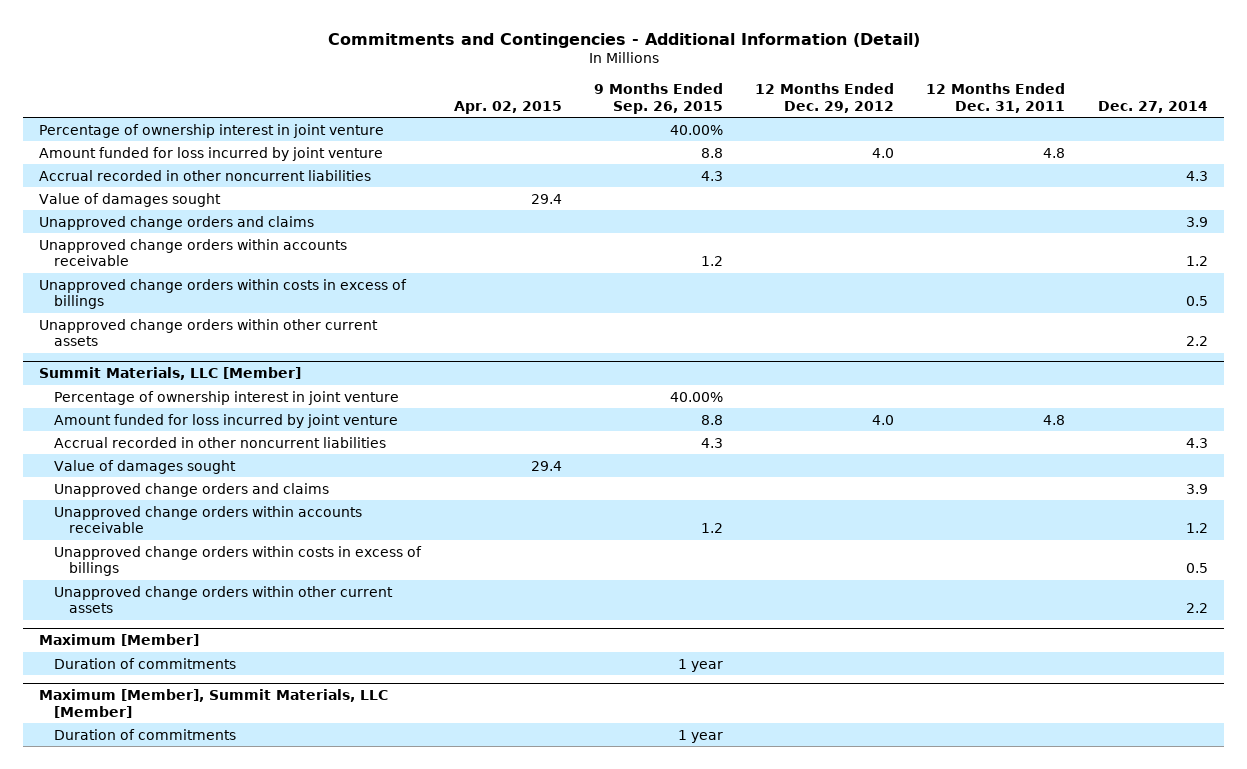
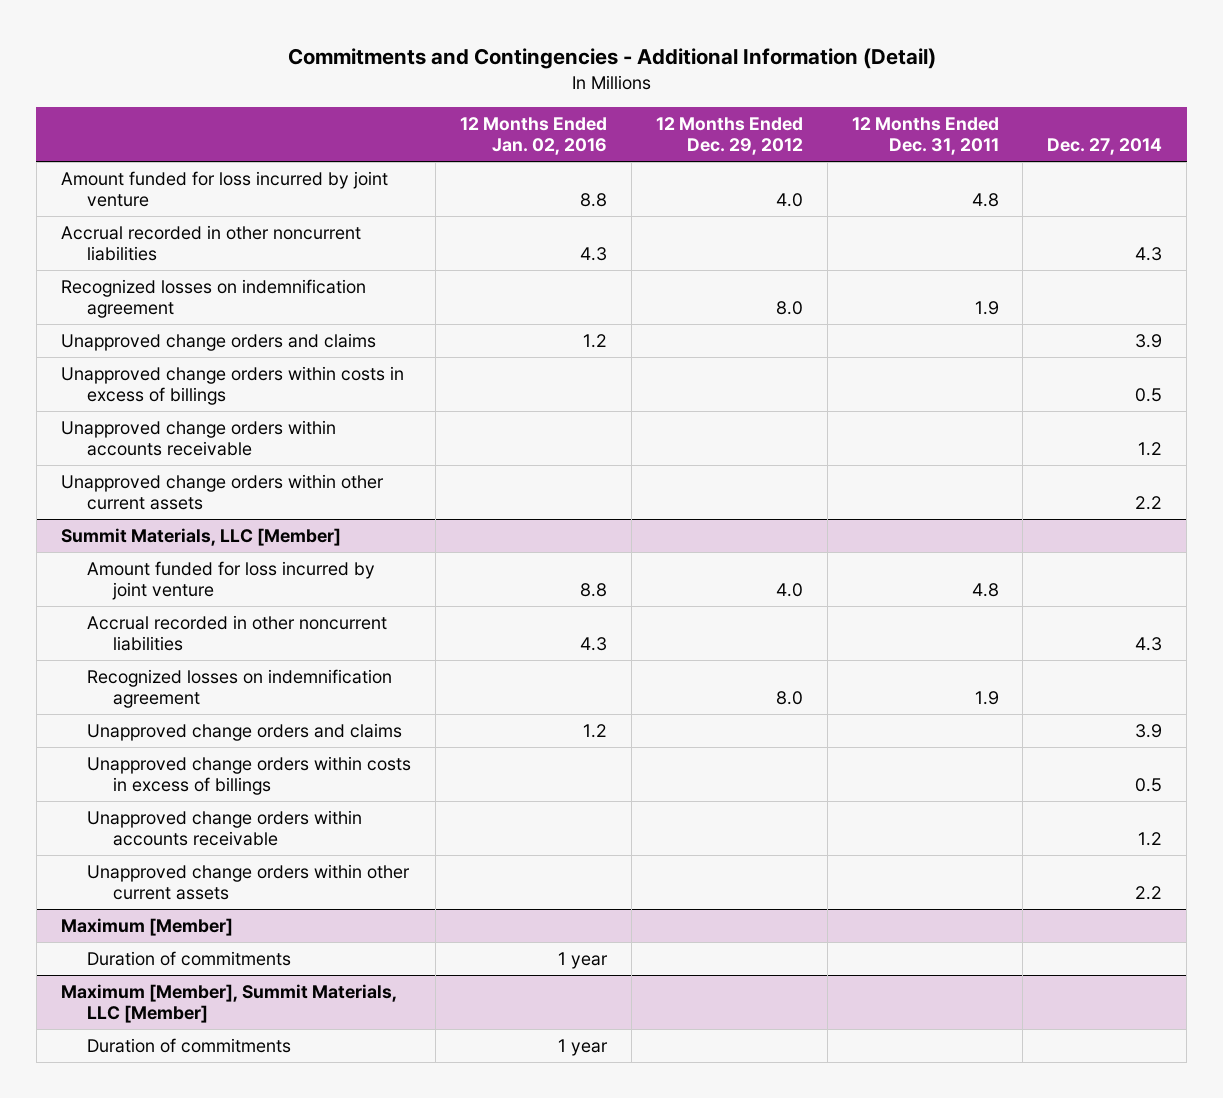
[453,100,562,114] Apr. 02, 2015 -> none
[593,83,723,114] 9 Months Ended Sep. 26, 2015 -> none
none -> [459,116,607,156] 12 Months Ended Jan. 02, 2016
[39,123,385,138] Percentage of ownership interest in joint venture -> none
[39,192,222,207] Value of damages sought -> none
none -> [60,278,366,319] Recognized losses on indemnification agreement
[39,238,348,267] Unapproved change orders within accounts receivable -> [60,419,336,457] Unapproved change orders within accounts receivable
[54,390,400,405] Percentage of ownership interest in joint venture -> none
[54,459,237,474] Value of damages sought -> none
none -> [86,668,392,709] Recognized losses on indemnification agreement
[54,505,363,534] Unapproved change orders within accounts receivable -> [86,809,362,847] Unapproved change orders within accounts receivable

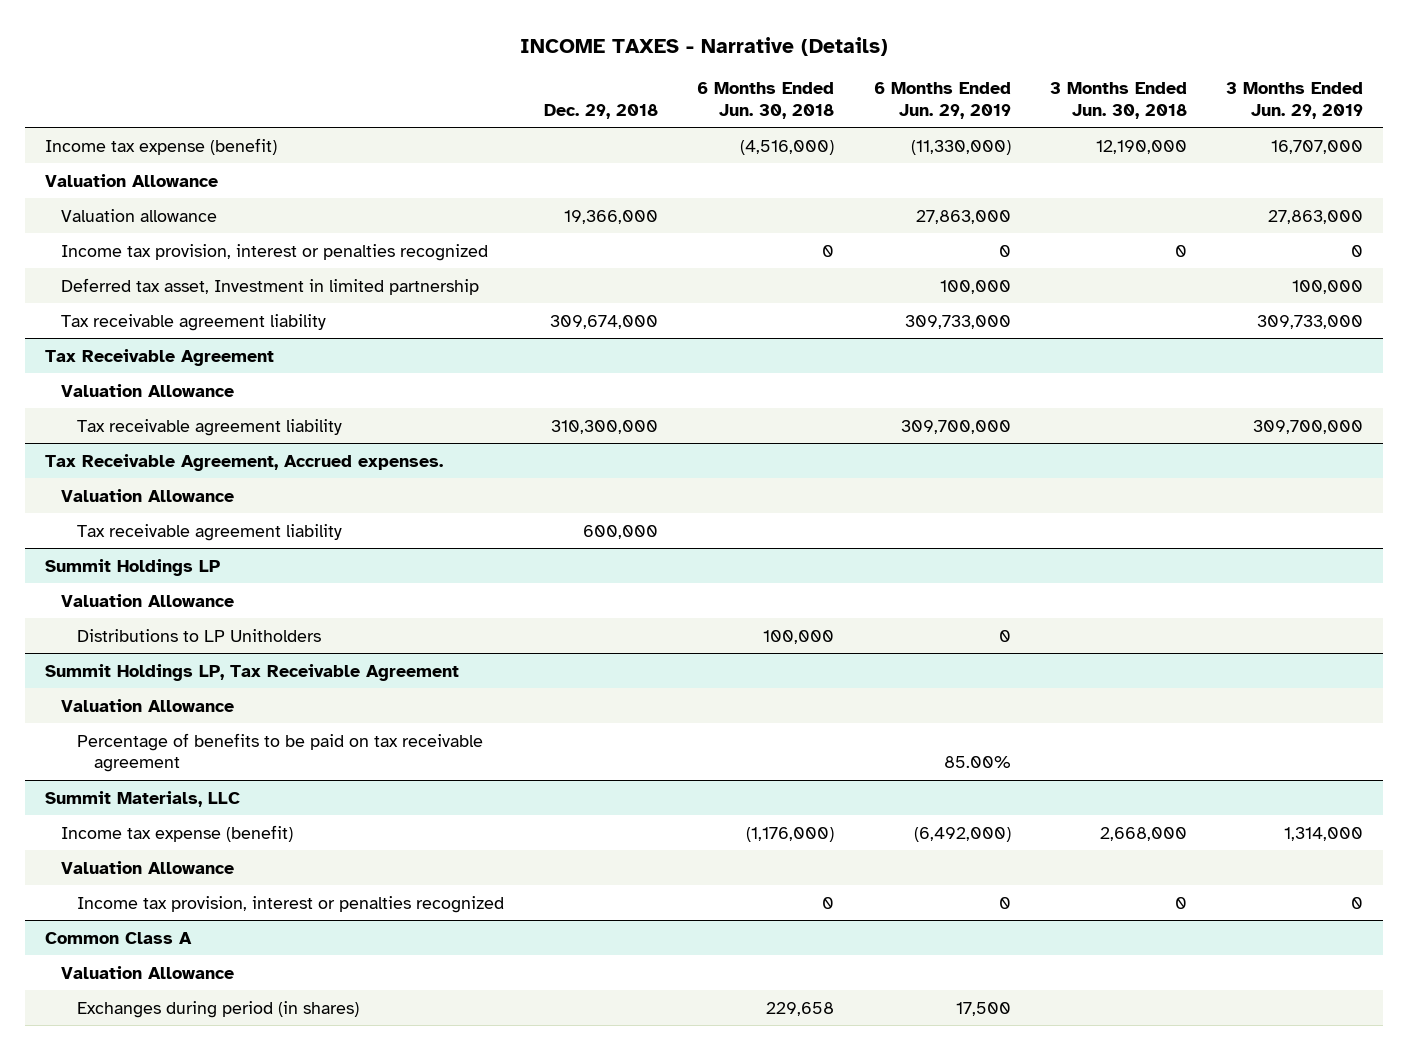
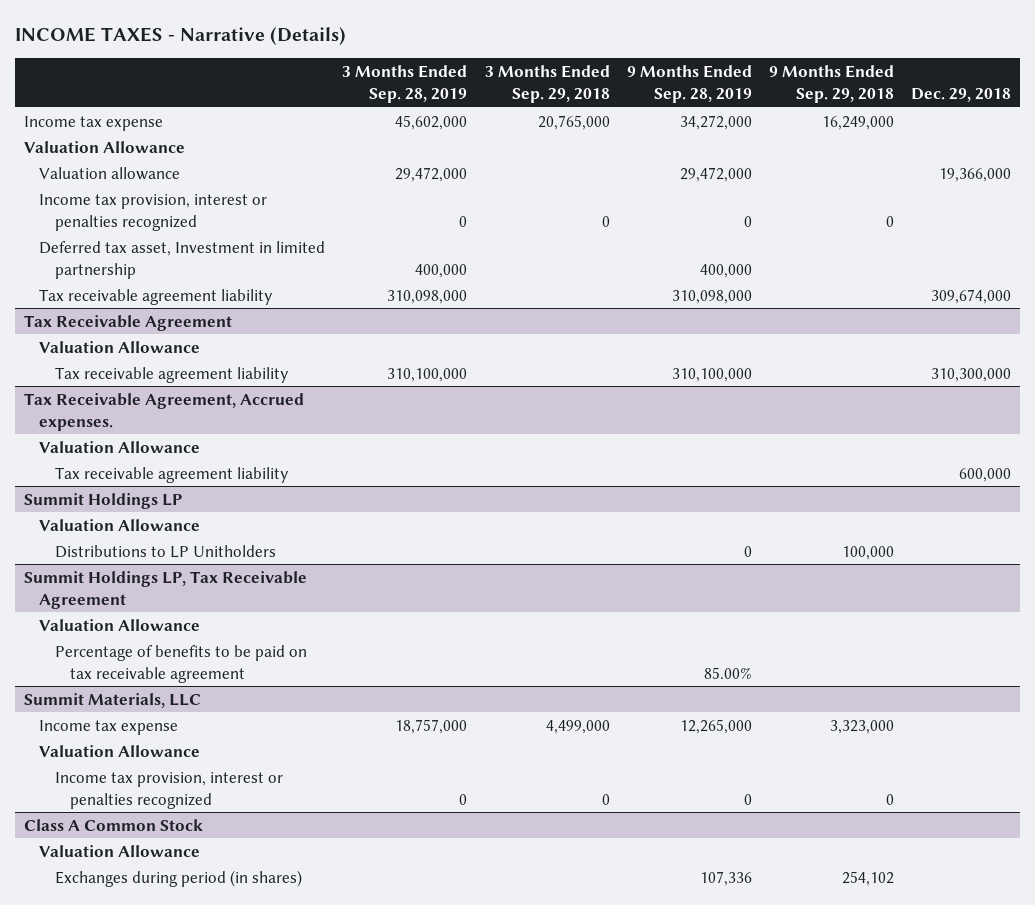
[697,82,835,120] 6 Months Ended Jun. 30, 2018 -> none
[873,82,1011,120] 6 Months Ended Jun. 29, 2019 -> none
[1050,82,1188,120] 3 Months Ended Jun. 30, 2018 -> none
[1226,82,1364,120] 3 Months Ended Jun. 29, 2019 -> none
none -> [342,64,468,103] 3 Months Ended Sep. 28, 2019
none -> [484,64,610,103] 3 Months Ended Sep. 29, 2018
none -> [626,64,752,103] 9 Months Ended Sep. 28, 2019
none -> [768,64,894,103] 9 Months Ended Sep. 29, 2018
[44,137,277,155] Income tax expense (benefit) -> [23,115,163,131] Income tax expense
[61,824,294,842] Income tax expense (benefit) -> [39,719,179,735] Income tax expense
[44,931,192,944] Common Class A -> [23,818,203,831] Class A Common Stock

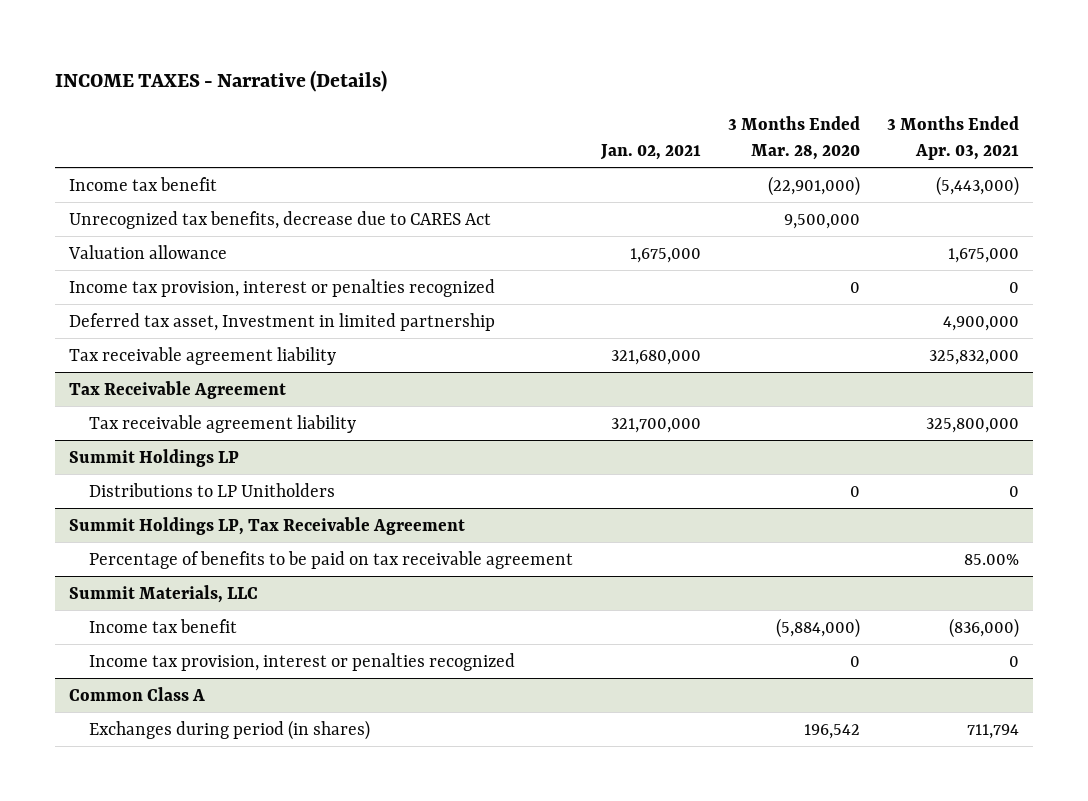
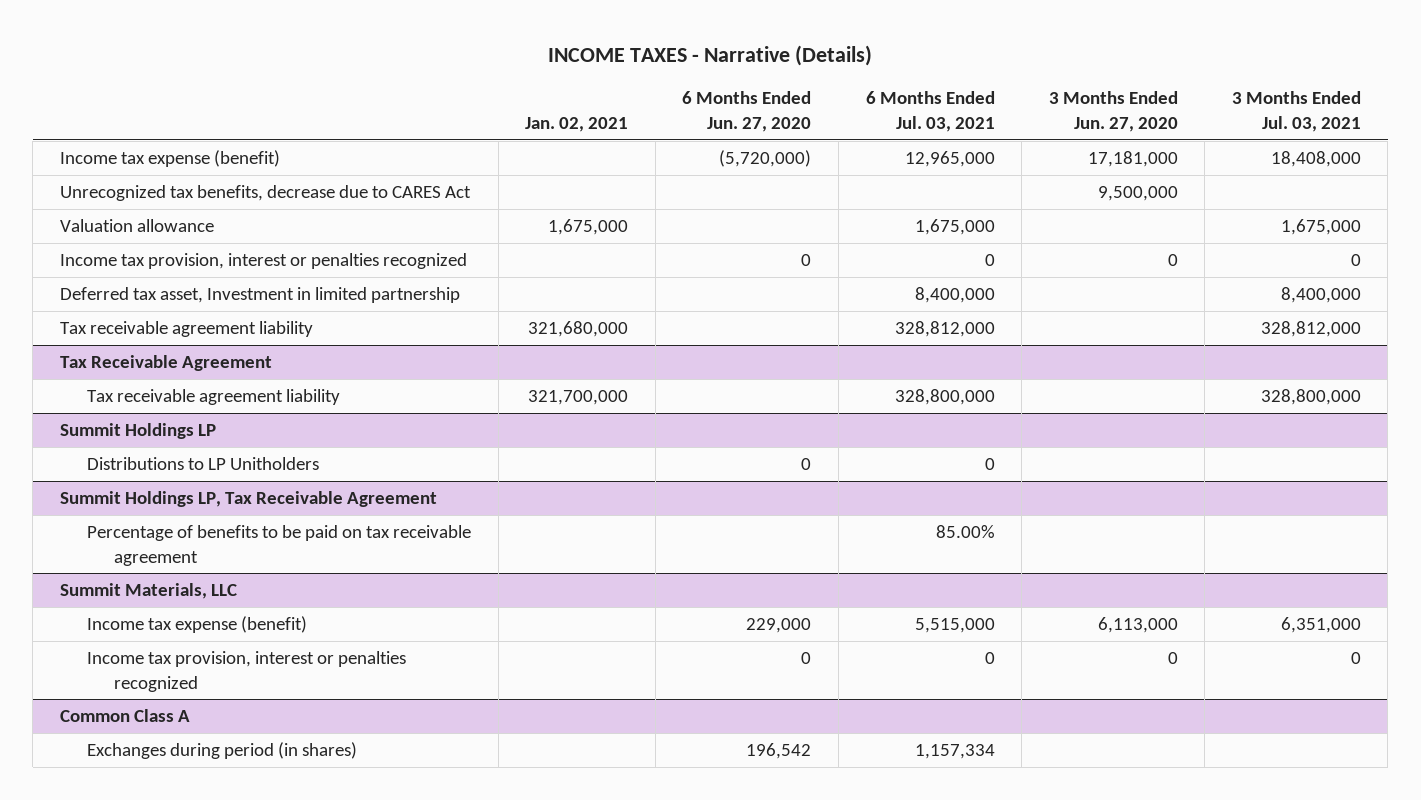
[728,115,861,160] 3 Months Ended Mar. 28, 2020 -> none
[887,115,1020,160] 3 Months Ended Apr. 03, 2021 -> none
none -> [682,91,812,132] 6 Months Ended Jun. 27, 2020
none -> [865,91,995,132] 6 Months Ended Jul. 03, 2021
none -> [1048,91,1178,132] 3 Months Ended Jun. 27, 2020
none -> [1231,91,1361,132] 3 Months Ended Jul. 03, 2021
[68,176,217,191] Income tax benefit -> [59,150,280,168] Income tax expense (benefit)
[89,618,238,633] Income tax benefit -> [87,616,308,634] Income tax expense (benefit)

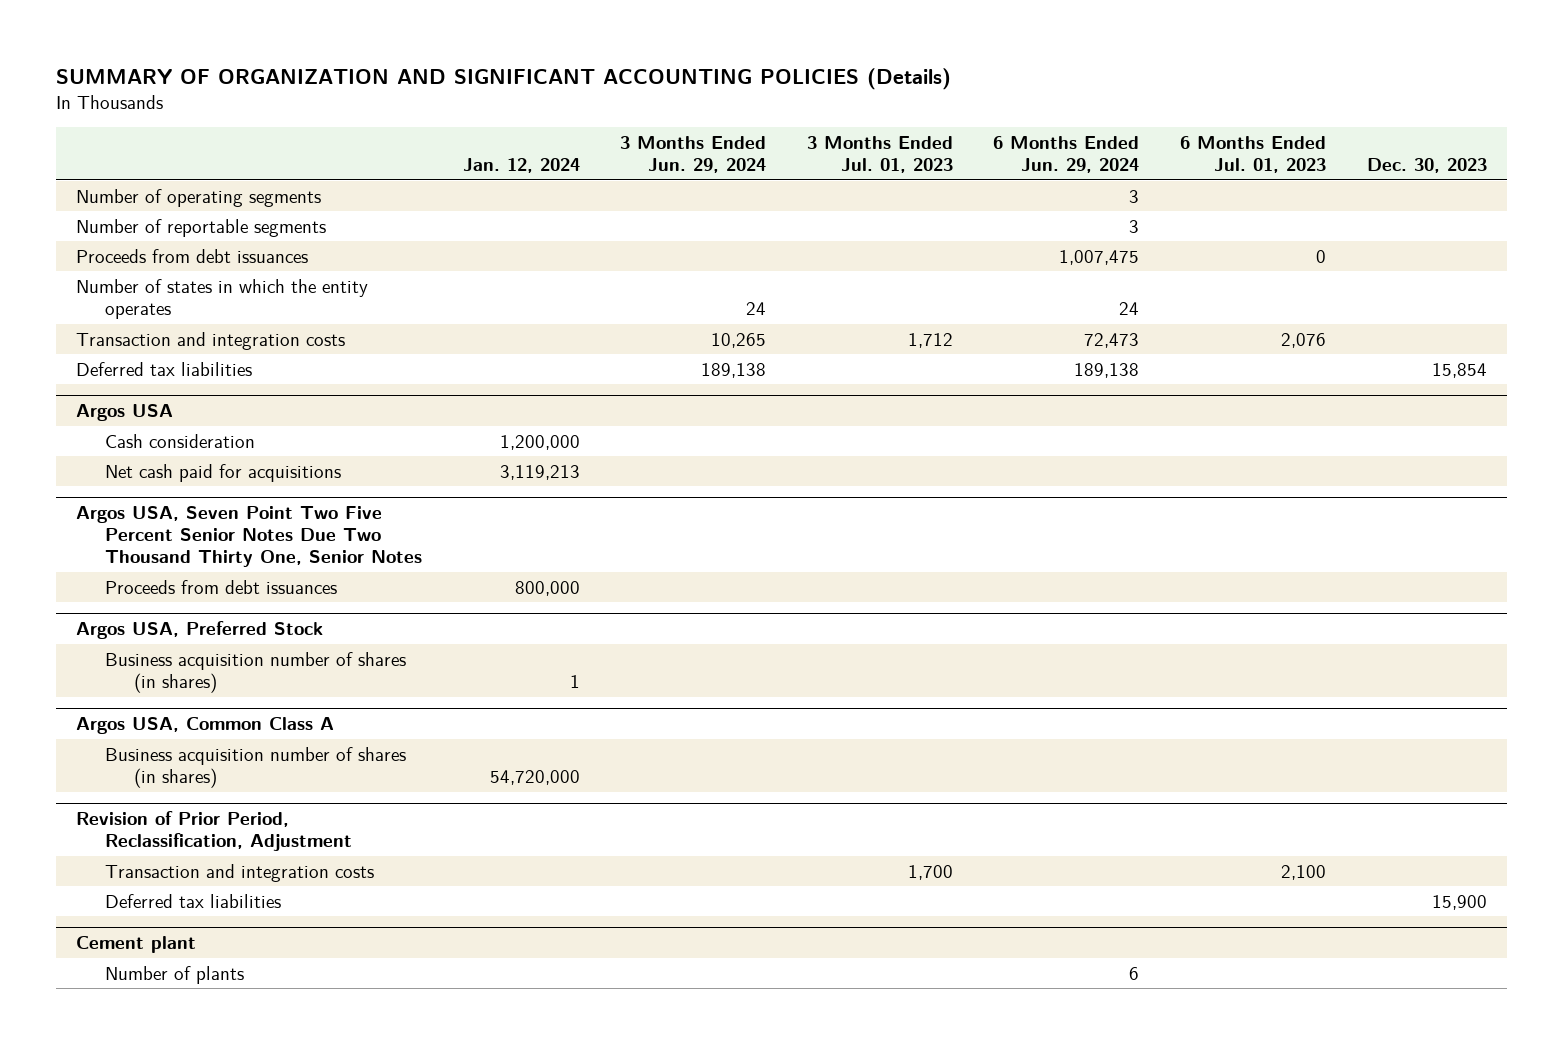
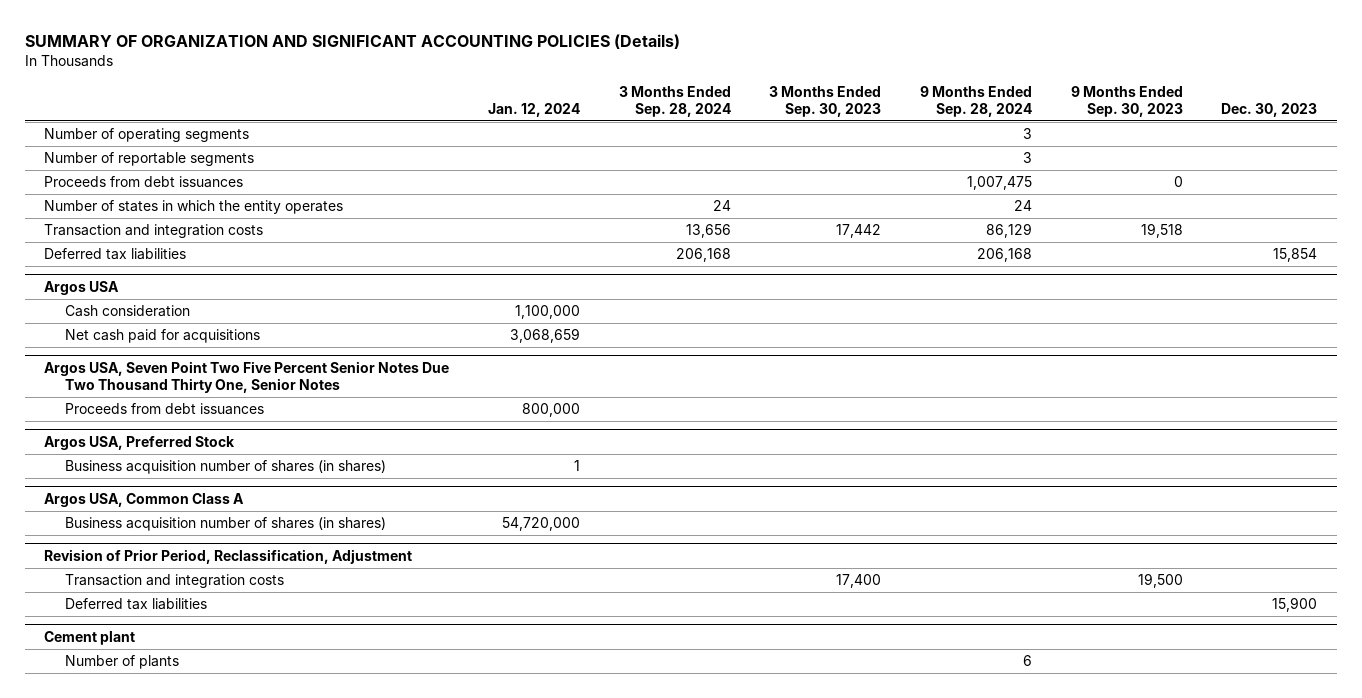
[620,135,767,173] 3 Months Ended Jun. 29, 2024 -> none
[806,135,953,173] 3 Months Ended Jul. 01, 2023 -> none
[993,135,1140,173] 6 Months Ended Jun. 29, 2024 -> none
[1179,135,1326,173] 6 Months Ended Jul. 01, 2023 -> none
none -> [618,85,731,117] 3 Months Ended Sep. 28, 2024
none -> [769,85,882,117] 3 Months Ended Sep. 30, 2023
none -> [920,85,1033,117] 9 Months Ended Sep. 28, 2024
none -> [1070,85,1183,117] 9 Months Ended Sep. 30, 2023
[499,434,580,450] 1,200,000 -> [514,305,580,320] 1,100,000
[499,464,580,480] 3,119,213 -> [509,328,580,344] 3,068,659

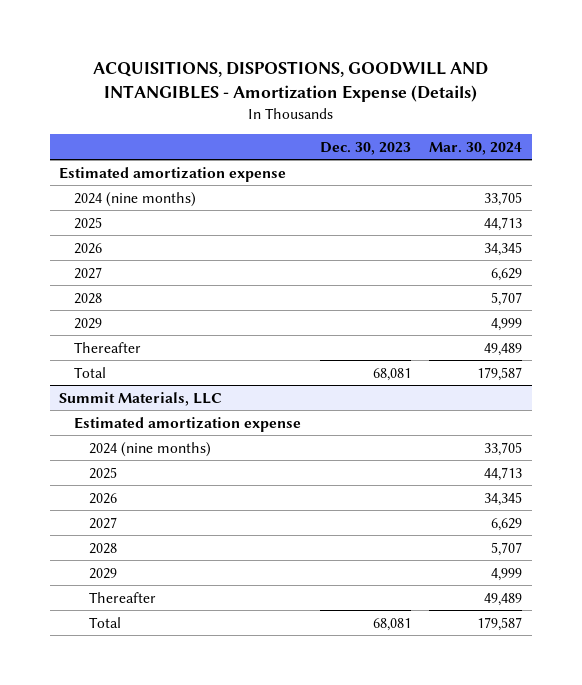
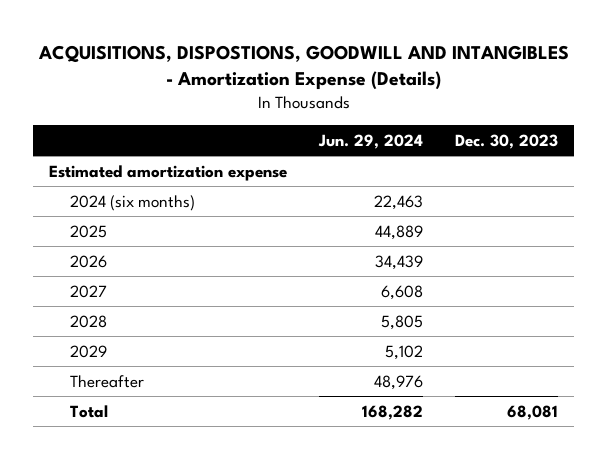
[429,141,523,155] Mar. 30, 2024 -> none
none -> [318,133,424,149] Jun. 29, 2024
[74,191,197,207] 2024 (nine months) -> [70,194,196,211] 2024 (six months)
[59,391,223,406] Summit Materials, LLC -> none
[74,416,302,432] Estimated amortization expense -> none
[89,441,212,457] 2024 (nine months) -> none
[89,466,118,479] 2025 -> none
[89,492,118,504] 2026 -> none
[89,516,118,529] 2027 -> none
[89,542,118,554] 2028 -> none
[89,567,118,579] 2029 -> none
[89,591,157,603] Thereafter -> none
[89,616,122,628] Total -> none

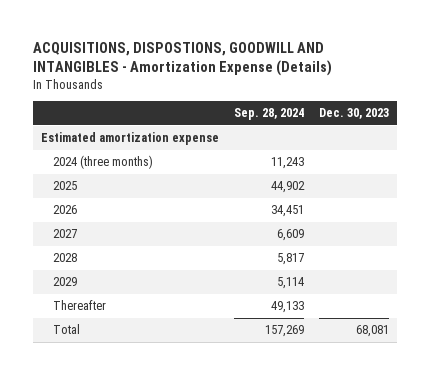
[318,133,424,149] Jun. 29, 2024 -> none
none -> [234,108,305,121] Sep. 28, 2024
[70,194,196,211] 2024 (six months) -> [52,155,153,170] 2024 (three months)

